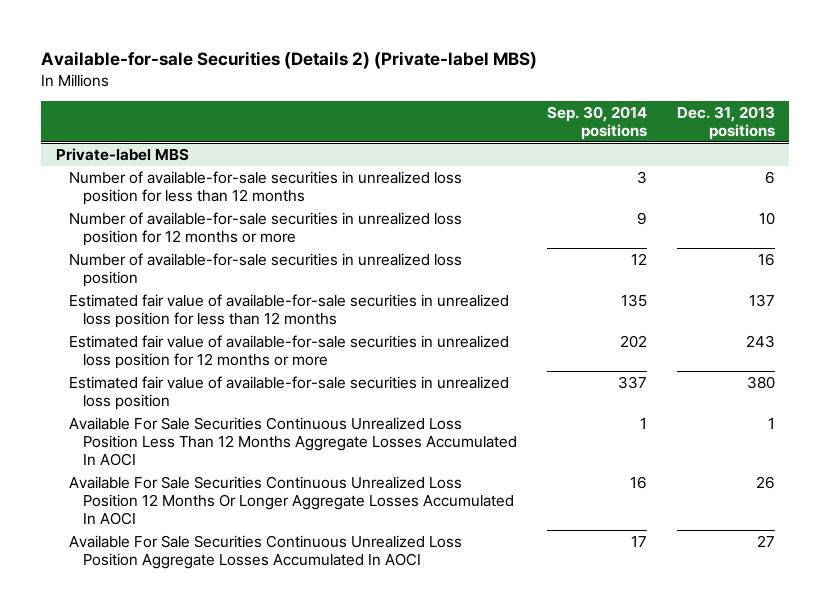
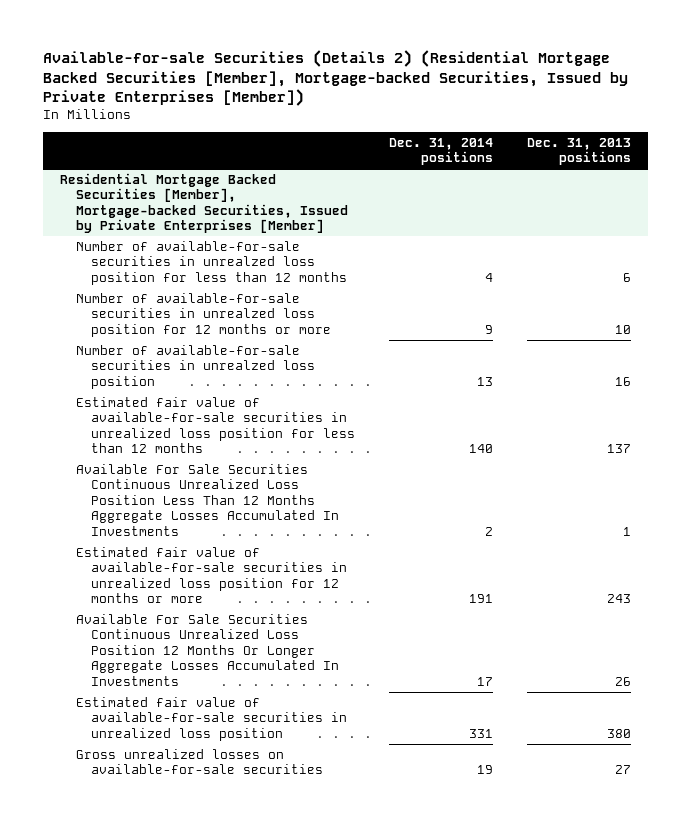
[40,50,537,69] Available-for-sale Securities (Details 2) (Private-label MBS) -> [43,49,629,107] Available-for-sale Securities (Details 2) (Residential Mortgage Backed Securities [Member], Mortgage-backed Securities, Issued by Private Enterprises [Member])
[546,105,647,140] Sep. 30, 2014 positions -> none
none -> [388,137,493,166] Dec. 31, 2014 positions
[55,148,189,162] Private-label MBS -> none
none -> [60,172,348,234] Residential Mortgage Backed Securities [Member], Mortgage-backed Securities, Issued by Private Enterprises [Member]
[69,171,463,205] Number of available-for-sale securities in unrealized loss position for less than 12 months -> [75,240,347,285] Number of available-for-sale securities in unrealzed loss position for less than 12 months
[69,212,463,246] Number of available-for-sale securities in unrealized loss position for 12 months or more -> [75,292,331,337] Number of available-for-sale securities in unrealzed loss position for 12 months or more
[69,253,463,287] Number of available-for-sale securities in unrealized loss position -> [75,344,315,389] Number of available-for-sale securities in unrealzed loss position
none -> [75,463,339,536] Available For Sale Securities Continuous Unrealized Loss Position Less Than 12 Months Aggregate Losses Accumulated In Investments
none -> [75,613,339,686] Available For Sale Securities Continuous Unrealized Loss Position 12 Months Or Longer Aggregate Losses Accumulated In Investments
[69,417,518,466] Available For Sale Securities Continuous Unrealized Loss Position Less Than 12 Months Aggregate Losses Accumulated In AOCI -> none
[69,476,515,525] Available For Sale Securities Continuous Unrealized Loss Position 12 Months Or Longer Aggregate Losses Accumulated In AOCI -> none
[69,535,463,569] Available For Sale Securities Continuous Unrealized Loss Position Aggregate Losses Accumulated In AOCI -> [75,748,323,775] Gross unrealized losses on available-for-sale securities

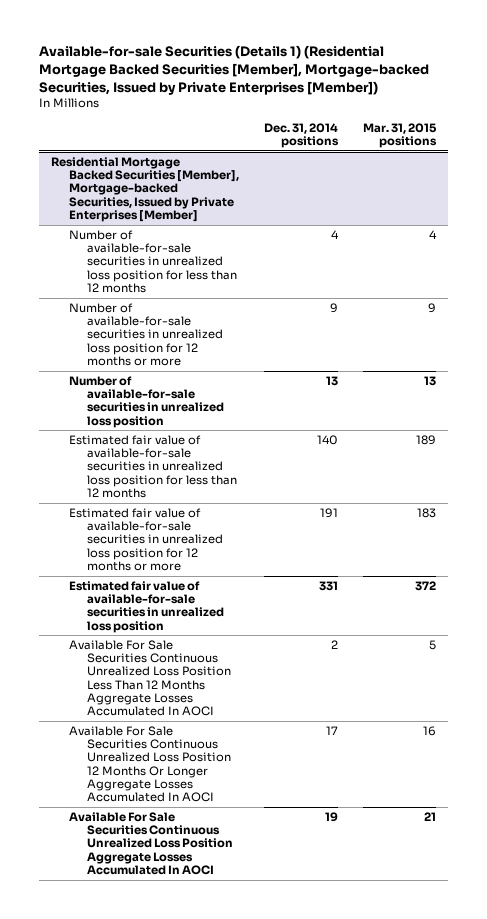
[43,49,629,107] Available-for-sale Securities (Details 2) (Residential Mortgage Backed Securities [Member], Mortgage-backed Securities, Issued by Private Enterprises [Member]) -> [38,45,429,95] Available-for-sale Securities (Details 1) (Residential Mortgage Backed Securities [Member], Mortgage-backed Securities, Issued by Private Enterprises [Member])
[527,137,632,166] Dec. 31, 2013 positions -> none
none -> [363,122,438,149] Mar. 31, 2015 positions
[75,240,347,285] Number of available-for-sale securities in unrealzed loss position for less than 12 months -> [69,229,237,294] Number of available-for-sale securities in unrealized loss position for less than 12 months
[75,292,331,337] Number of available-for-sale securities in unrealzed loss position for 12 months or more -> [69,302,223,367] Number of available-for-sale securities in unrealized loss position for 12 months or more
[75,344,315,389] Number of available-for-sale securities in unrealzed loss position -> [69,375,224,428] Number of available-for-sale securities in unrealized loss position
[75,463,339,536] Available For Sale Securities Continuous Unrealized Loss Position Less Than 12 Months Aggregate Losses Accumulated In Investments -> none
[75,613,339,686] Available For Sale Securities Continuous Unrealized Loss Position 12 Months Or Longer Aggregate Losses Accumulated In Investments -> none
none -> [69,639,231,717] Available For Sale Securities Continuous Unrealized Loss Position Less Than 12 Months Aggregate Losses Accumulated In AOCI
none -> [69,725,231,803] Available For Sale Securities Continuous Unrealized Loss Position 12 Months Or Longer Aggregate Losses Accumulated In AOCI
[75,748,323,775] Gross unrealized losses on available-for-sale securities -> [69,811,233,876] Available For Sale Securities Continuous Unrealized Loss Position Aggregate Losses Accumulated In AOCI

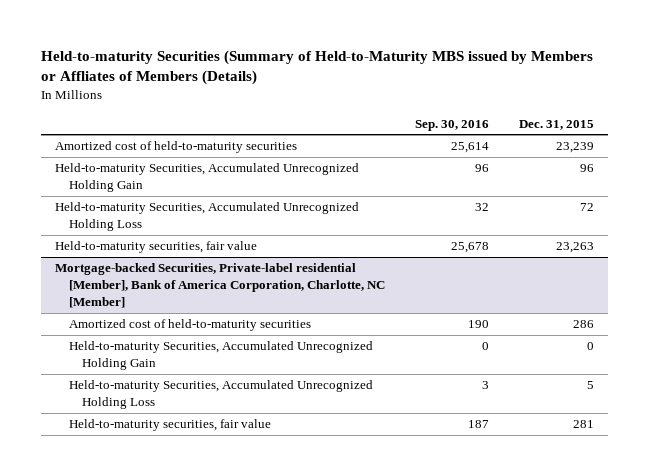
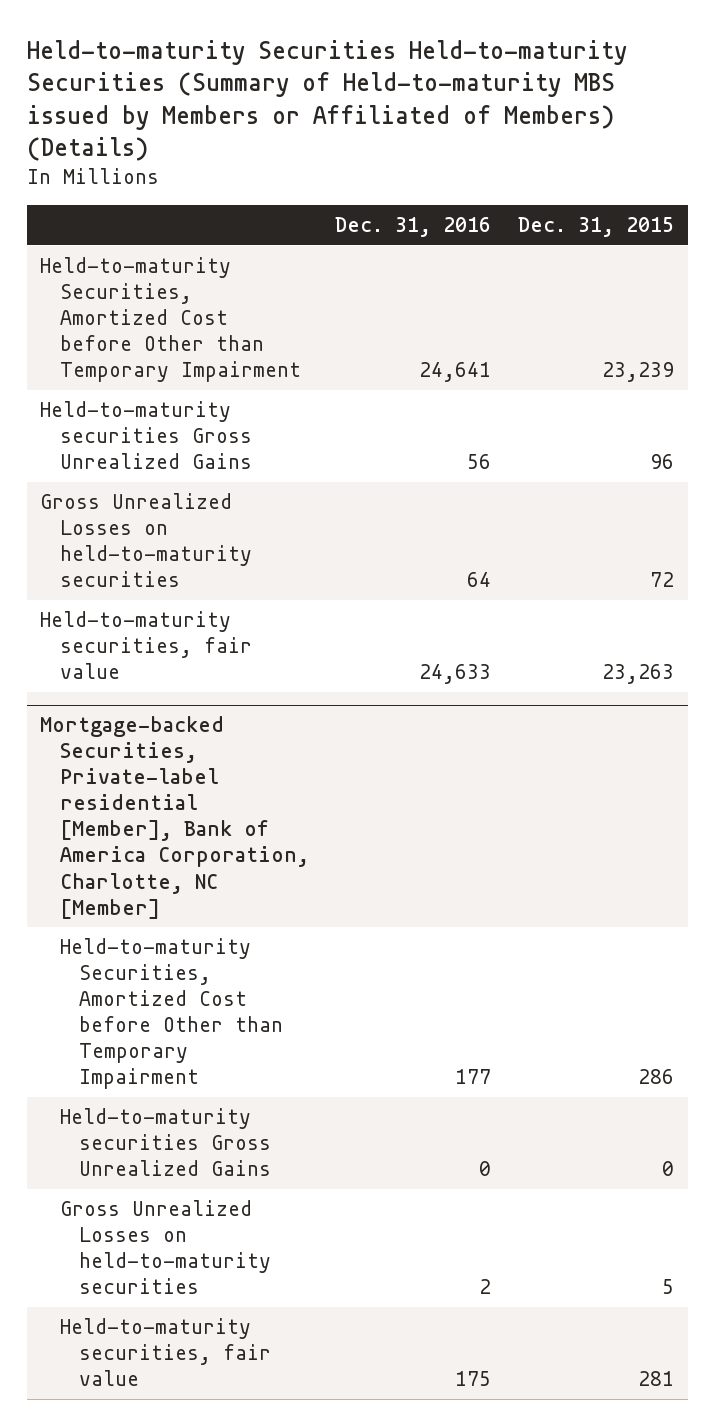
[40,49,593,86] Held-to-maturity Securities (Summary of Held-to-Maturity MBS issued by Members or Affliates of Members (Details) -> [26,40,627,162] Held-to-maturity Securities Held-to-maturity Securities (Summary of Held-to-maturity MBS issued by Members or Affiliated of Members) (Details)
[414,119,489,131] Sep. 30, 2016 -> none
none -> [335,217,492,238] Dec. 31, 2016
[55,141,298,154] Amortized cost of held-to-maturity securities -> [40,256,301,383] Held-to-maturity Securities, Amortized Cost before Other than Temporary Impairment
[55,163,360,193] Held-to-maturity Securities, Accumulated Unrecognized Holding Gain -> [40,400,252,470] Held-to-maturity securities Gross Unrealized Gains
[55,202,360,232] Held-to-maturity Securities, Accumulated Unrecognized Holding Loss -> [40,492,252,588] Gross Unrealized Losses on held-to-maturity securities
[68,319,311,332] Amortized cost of held-to-maturity securities -> [59,937,284,1090] Held-to-maturity Securities, Amortized Cost before Other than Temporary Impairment
[68,341,373,371] Held-to-maturity Securities, Accumulated Unrecognized Holding Gain -> [59,1107,272,1177] Held-to-maturity securities Gross Unrealized Gains
[68,380,373,410] Held-to-maturity Securities, Accumulated Unrecognized Holding Loss -> [59,1199,272,1295] Gross Unrealized Losses on held-to-maturity securities

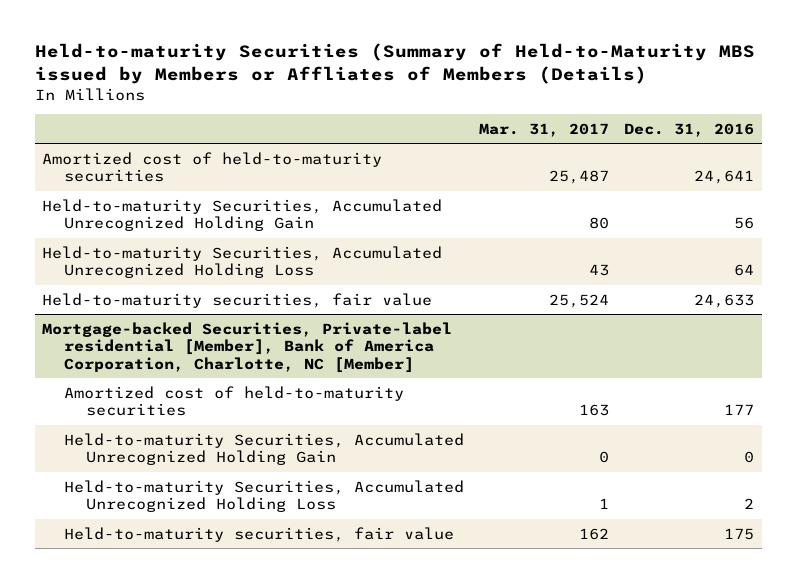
[26,40,627,162] Held-to-maturity Securities Held-to-maturity Securities (Summary of Held-to-maturity MBS issued by Members or Affiliated of Members) (Details) -> [34,43,755,85] Held-to-maturity Securities (Summary of Held-to-Maturity MBS issued by Members or Affliates of Members (Details)
[518,217,675,238] Dec. 31, 2015 -> none
none -> [479,122,610,137] Mar. 31, 2017
[40,256,301,383] Held-to-maturity Securities, Amortized Cost before Other than Temporary Impairment -> [42,151,383,183] Amortized cost of held-to-maturity securities
[40,400,252,470] Held-to-maturity securities Gross Unrealized Gains -> [42,198,443,232] Held-to-maturity Securities, Accumulated Unrecognized Holding Gain
[40,492,252,588] Gross Unrealized Losses on held-to-maturity securities -> [42,245,443,279] Held-to-maturity Securities, Accumulated Unrecognized Holding Loss
[59,937,284,1090] Held-to-maturity Securities, Amortized Cost before Other than Temporary Impairment -> [64,385,405,417] Amortized cost of held-to-maturity securities
[59,1107,272,1177] Held-to-maturity securities Gross Unrealized Gains -> [64,432,465,466] Held-to-maturity Securities, Accumulated Unrecognized Holding Gain
[59,1199,272,1295] Gross Unrealized Losses on held-to-maturity securities -> [64,479,465,513] Held-to-maturity Securities, Accumulated Unrecognized Holding Loss

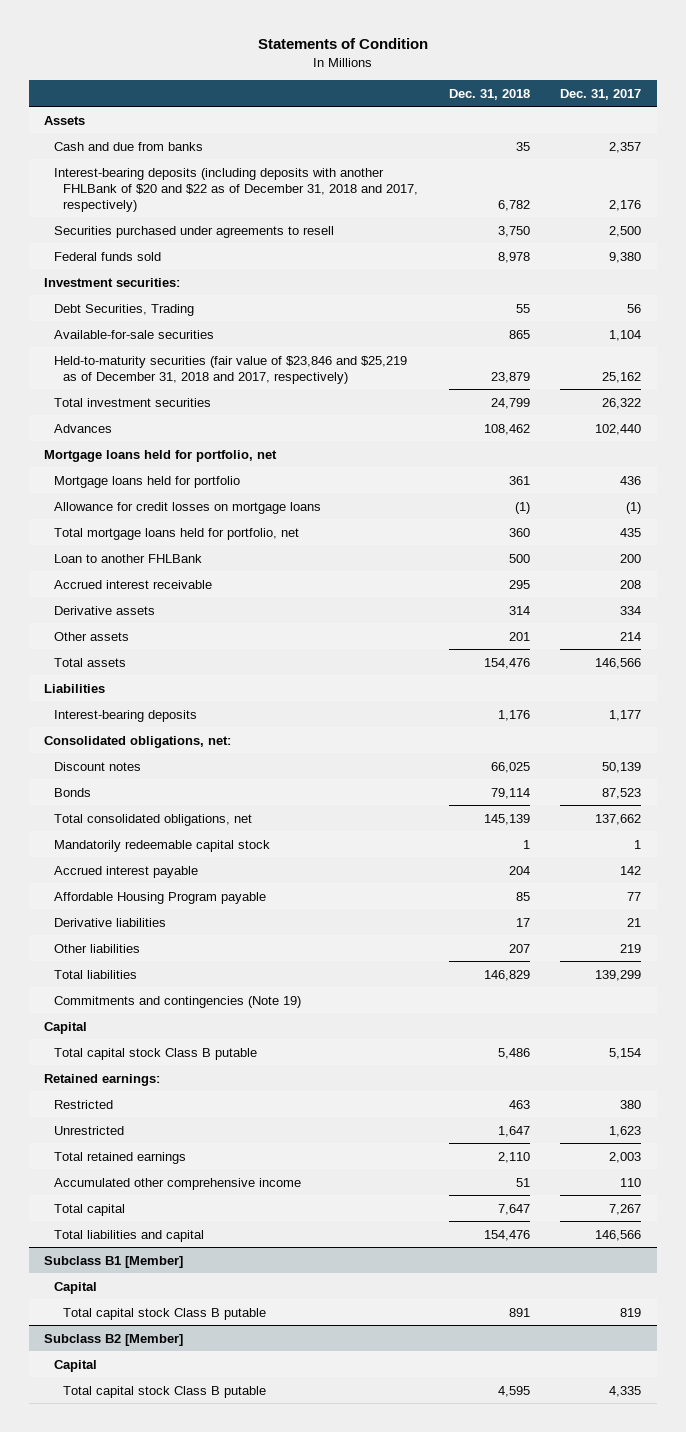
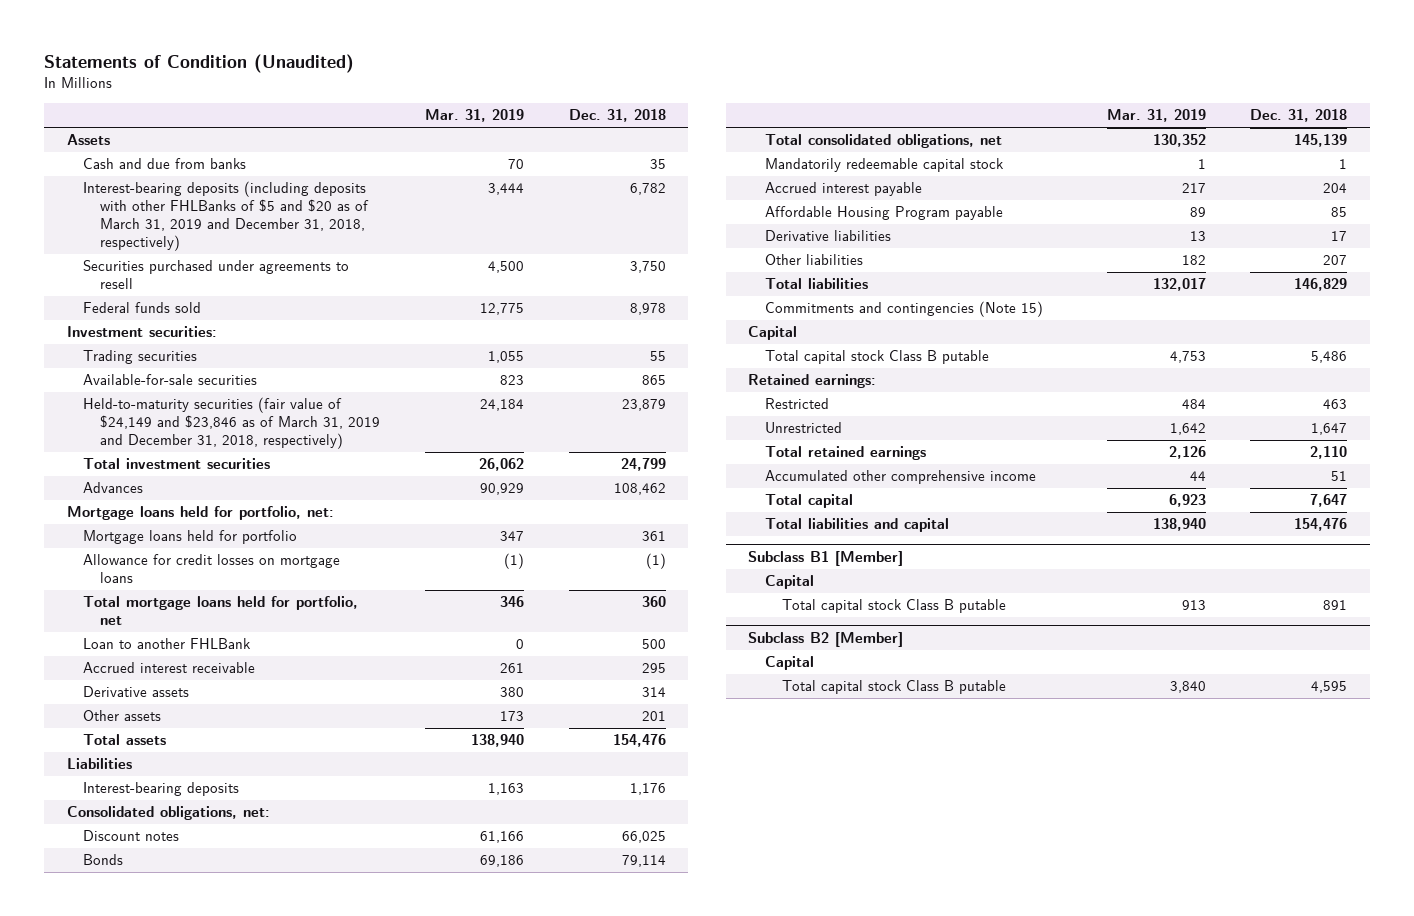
[257,38,428,50] Statements of Condition -> [44,53,355,73] Statements of Condition (Unaudited)
[560,88,642,100] Dec. 31, 2017 -> none
none -> [425,109,525,123] Mar. 31, 2019
[53,167,418,212] Interest-bearing deposits (including deposits with another FHLBank of $20 and $22 as of December 31, 2018 and 2017, respectively) -> [83,181,370,252] Interest-bearing deposits (including deposits with other FHLBanks of $5 and $20 as of March 31, 2019 and December 31, 2018, respectively)
[53,303,194,316] Debt Securities, Trading -> [83,350,198,365] Trading securities
[53,355,407,384] Held-to-maturity securities (fair value of $23,846 and $25,219 as of December 31, 2018 and 2017, respectively) -> [83,397,381,450] Held-to-maturity securities (fair value of $24,149 and $23,846 as of March 31, 2019 and December 31, 2018, respectively)
[44,449,278,462] Mortgage loans held for portfolio, net -> [66,506,334,521] Mortgage loans held for portfolio, net:
[53,995,301,1008] Commitments and contingencies (Note 19) -> [765,301,1044,318] Commitments and contingencies (Note 15)

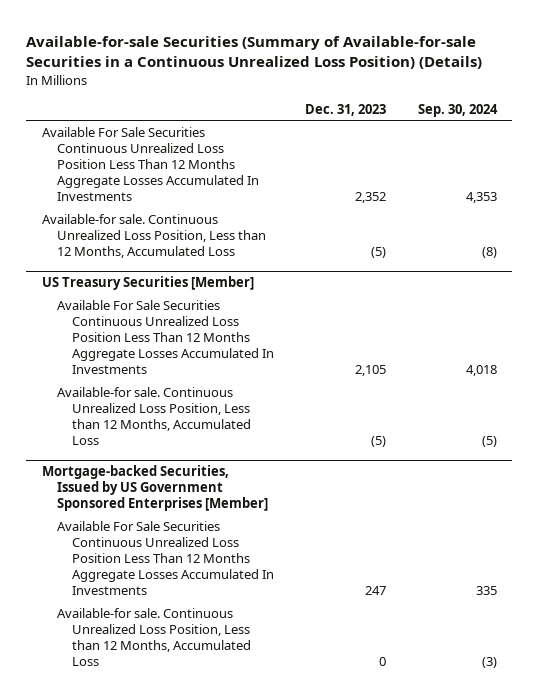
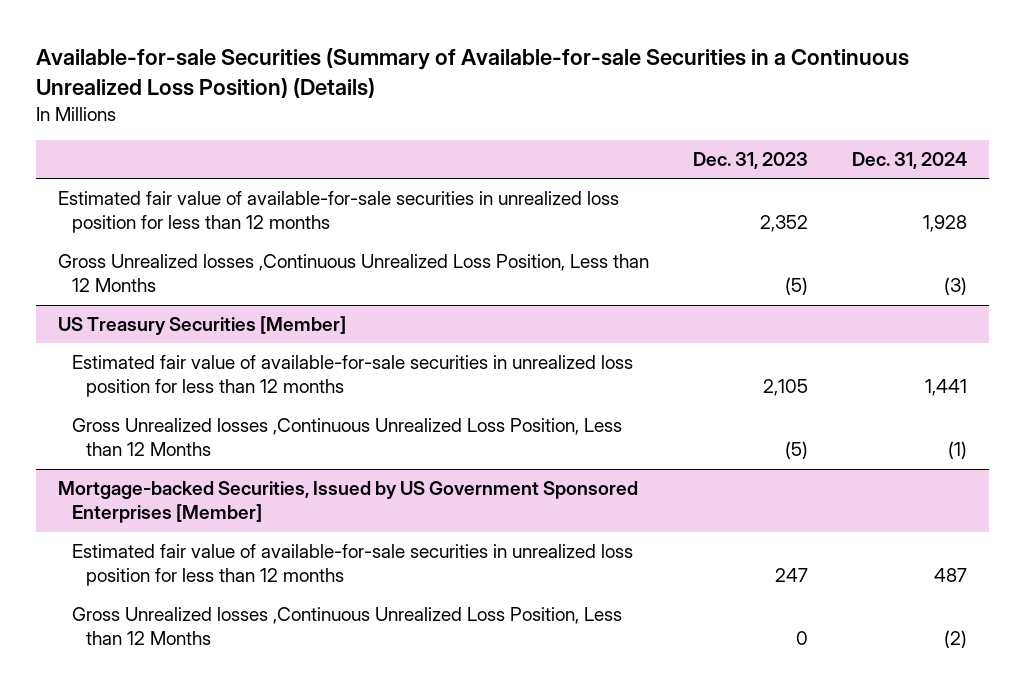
[417,103,498,117] Sep. 30, 2024 -> none
none -> [851,152,967,170] Dec. 31, 2024
[41,127,260,202] Available For Sale Securities Continuous Unrealized Loss Position Less Than 12 Months Aggregate Losses Accumulated In Investments -> [57,191,619,234] Estimated fair value of available-for-sale securities in unrealized loss position for less than 12 months
[41,214,267,259] Available-for sale. Continuous Unrealized Loss Position, Less than 12 Months, Accumulated Loss -> [57,254,649,293] Gross Unrealized losses ,Continuous Unrealized Loss Position, Less than 12 Months
[57,300,275,375] Available For Sale Securities Continuous Unrealized Loss Position Less Than 12 Months Aggregate Losses Accumulated In Investments -> [71,355,633,398] Estimated fair value of available-for-sale securities in unrealized loss position for less than 12 months
[57,387,252,446] Available-for sale. Continuous Unrealized Loss Position, Less than 12 Months, Accumulated Loss -> [71,418,622,457] Gross Unrealized losses ,Continuous Unrealized Loss Position, Less than 12 Months
[57,521,275,596] Available For Sale Securities Continuous Unrealized Loss Position Less Than 12 Months Aggregate Losses Accumulated In Investments -> [71,544,633,587] Estimated fair value of available-for-sale securities in unrealized loss position for less than 12 months
[57,608,252,667] Available-for sale. Continuous Unrealized Loss Position, Less than 12 Months, Accumulated Loss -> [71,607,622,646] Gross Unrealized losses ,Continuous Unrealized Loss Position, Less than 12 Months

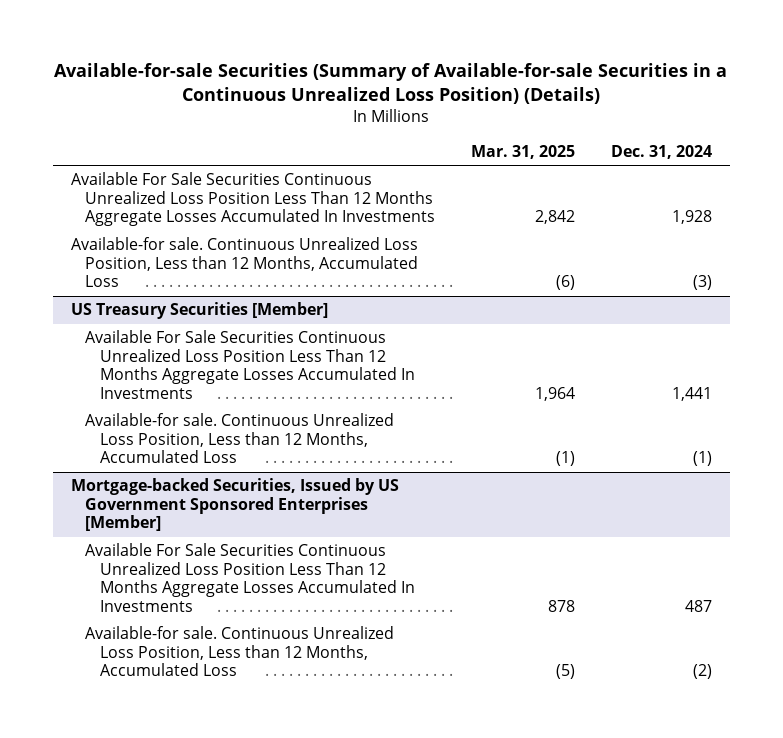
[692,152,808,170] Dec. 31, 2023 -> none
none -> [471,144,576,159] Mar. 31, 2025
[57,191,619,234] Estimated fair value of available-for-sale securities in unrealized loss position for less than 12 months -> [70,172,436,227] Available For Sale Securities Continuous Unrealized Loss Position Less Than 12 Months Aggregate Losses Accumulated In Investments
[57,254,649,293] Gross Unrealized losses ,Continuous Unrealized Loss Position, Less than 12 Months -> [70,237,419,288] Available-for sale. Continuous Unrealized Loss Position, Less than 12 Months, Accumulated Loss
[71,355,633,398] Estimated fair value of available-for-sale securities in unrealized loss position for less than 12 months -> [85,330,416,400] Available For Sale Securities Continuous Unrealized Loss Position Less Than 12 Months Aggregate Losses Accumulated In Investments
[71,418,622,457] Gross Unrealized losses ,Continuous Unrealized Loss Position, Less than 12 Months -> [85,413,395,464] Available-for sale. Continuous Unrealized Loss Position, Less than 12 Months, Accumulated Loss
[71,544,633,587] Estimated fair value of available-for-sale securities in unrealized loss position for less than 12 months -> [85,543,416,613] Available For Sale Securities Continuous Unrealized Loss Position Less Than 12 Months Aggregate Losses Accumulated In Investments
[71,607,622,646] Gross Unrealized losses ,Continuous Unrealized Loss Position, Less than 12 Months -> [85,626,395,677] Available-for sale. Continuous Unrealized Loss Position, Less than 12 Months, Accumulated Loss

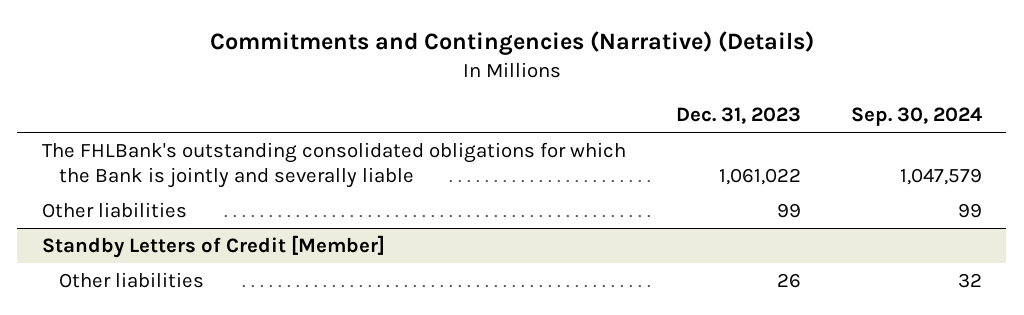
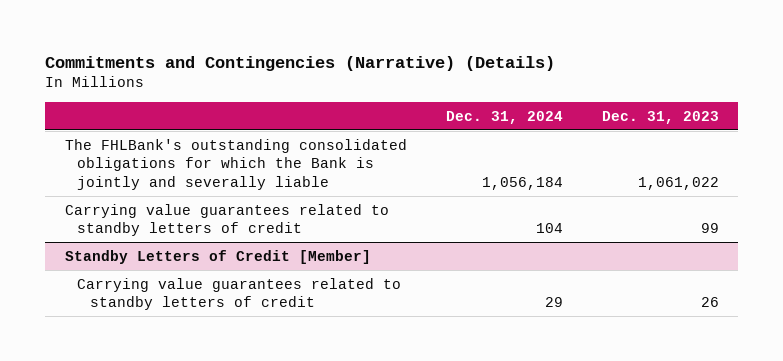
[850,107,982,127] Sep. 30, 2024 -> none
none -> [445,110,563,124] Dec. 31, 2024
[42,201,188,218] Other liabilities -> [64,203,389,237] Carrying value guarantees related to standby letters of credit
[59,271,205,288] Other liabilities -> [77,277,402,311] Carrying value guarantees related to standby letters of credit

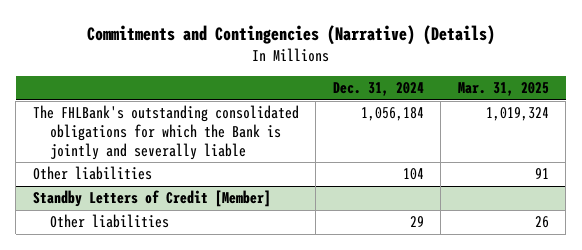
[601,110,719,124] Dec. 31, 2023 -> none
none -> [457,82,549,97] Mar. 31, 2025
[64,203,389,237] Carrying value guarantees related to standby letters of credit -> [32,166,152,181] Other liabilities
[77,277,402,311] Carrying value guarantees related to standby letters of credit -> [50,214,170,229] Other liabilities

